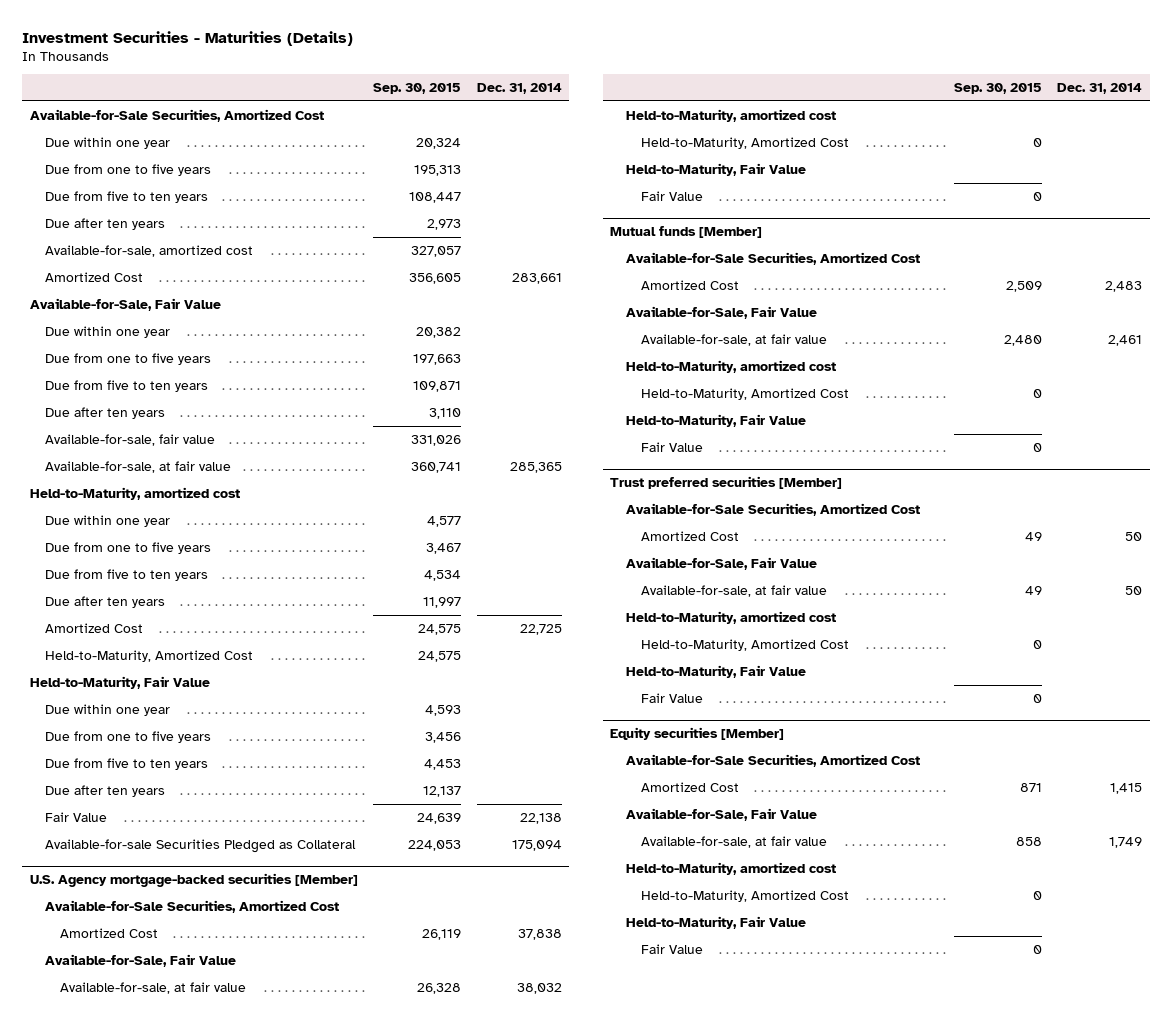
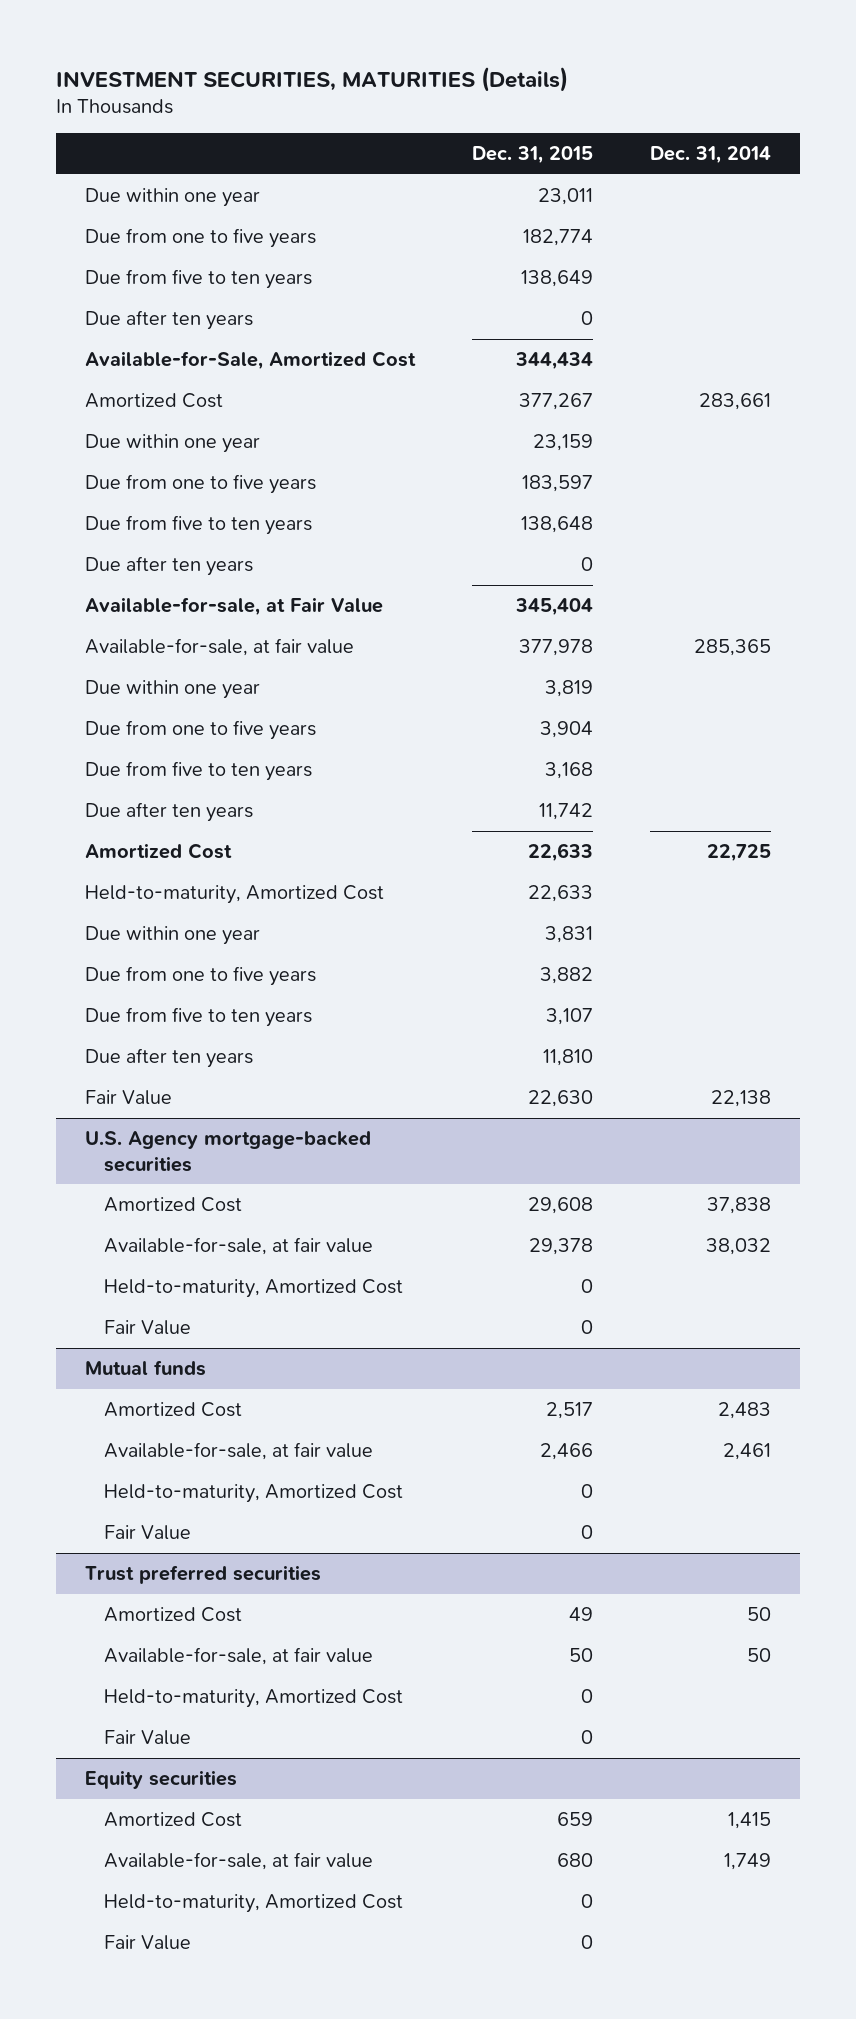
[21,30,353,46] Investment Securities - Maturities (Details) -> [55,66,568,92] INVESTMENT SECURITIES, MATURITIES (Details)
[373,82,462,94] Sep. 30, 2015 -> none
none -> [471,146,593,165] Dec. 31, 2015
[29,108,324,122] Available-for-Sale Securities, Amortized Cost -> none
[45,244,254,257] Available-for-sale, amortized cost -> [84,351,416,371] Available-for-Sale, Amortized Cost
[29,297,221,311] Available-for-Sale, Fair Value -> none
[45,433,216,446] Available-for-sale, fair value -> [84,597,383,617] Available-for-sale, at Fair Value
[29,486,240,500] Held-to-Maturity, amortized cost -> none
[29,675,210,689] Held-to-Maturity, Fair Value -> none
[45,649,254,662] Held-to-Maturity, Amortized Cost -> [84,885,384,905] Held-to-maturity, Amortized Cost
[45,838,357,853] Available-for-sale Securities Pledged as Collateral -> none
[45,899,340,913] Available-for-Sale Securities, Amortized Cost -> none
[29,873,358,888] U.S. Agency mortgage-backed securities [Member] -> [84,1131,371,1172] U.S. Agency mortgage-backed securities
[45,953,237,967] Available-for-Sale, Fair Value -> none
[625,108,836,122] Held-to-Maturity, amortized cost -> none
[625,162,806,176] Held-to-Maturity, Fair Value -> none
[641,136,850,149] Held-to-Maturity, Amortized Cost -> [103,1279,403,1299] Held-to-maturity, Amortized Cost
[625,251,920,265] Available-for-Sale Securities, Amortized Cost -> none
[610,226,763,239] Mutual funds [Member] -> [84,1360,206,1377] Mutual funds
[625,305,817,319] Available-for-Sale, Fair Value -> none
[625,359,836,373] Held-to-Maturity, amortized cost -> none
[625,413,806,427] Held-to-Maturity, Fair Value -> none
[641,387,850,400] Held-to-Maturity, Amortized Cost -> [103,1484,403,1504] Held-to-maturity, Amortized Cost
[625,502,920,516] Available-for-Sale Securities, Amortized Cost -> none
[610,476,843,490] Trust preferred securities [Member] -> [84,1565,321,1585] Trust preferred securities
[625,556,817,570] Available-for-Sale, Fair Value -> none
[625,610,836,624] Held-to-Maturity, amortized cost -> none
[625,664,806,678] Held-to-Maturity, Fair Value -> none
[641,638,850,651] Held-to-Maturity, Amortized Cost -> [103,1689,403,1709] Held-to-maturity, Amortized Cost
[625,753,920,767] Available-for-Sale Securities, Amortized Cost -> none
[610,727,785,741] Equity securities [Member] -> [84,1770,237,1790] Equity securities
[625,807,817,821] Available-for-Sale, Fair Value -> none
[625,861,836,875] Held-to-Maturity, amortized cost -> none
[625,915,806,929] Held-to-Maturity, Fair Value -> none
[641,889,850,902] Held-to-Maturity, Amortized Cost -> [103,1894,403,1914] Held-to-maturity, Amortized Cost

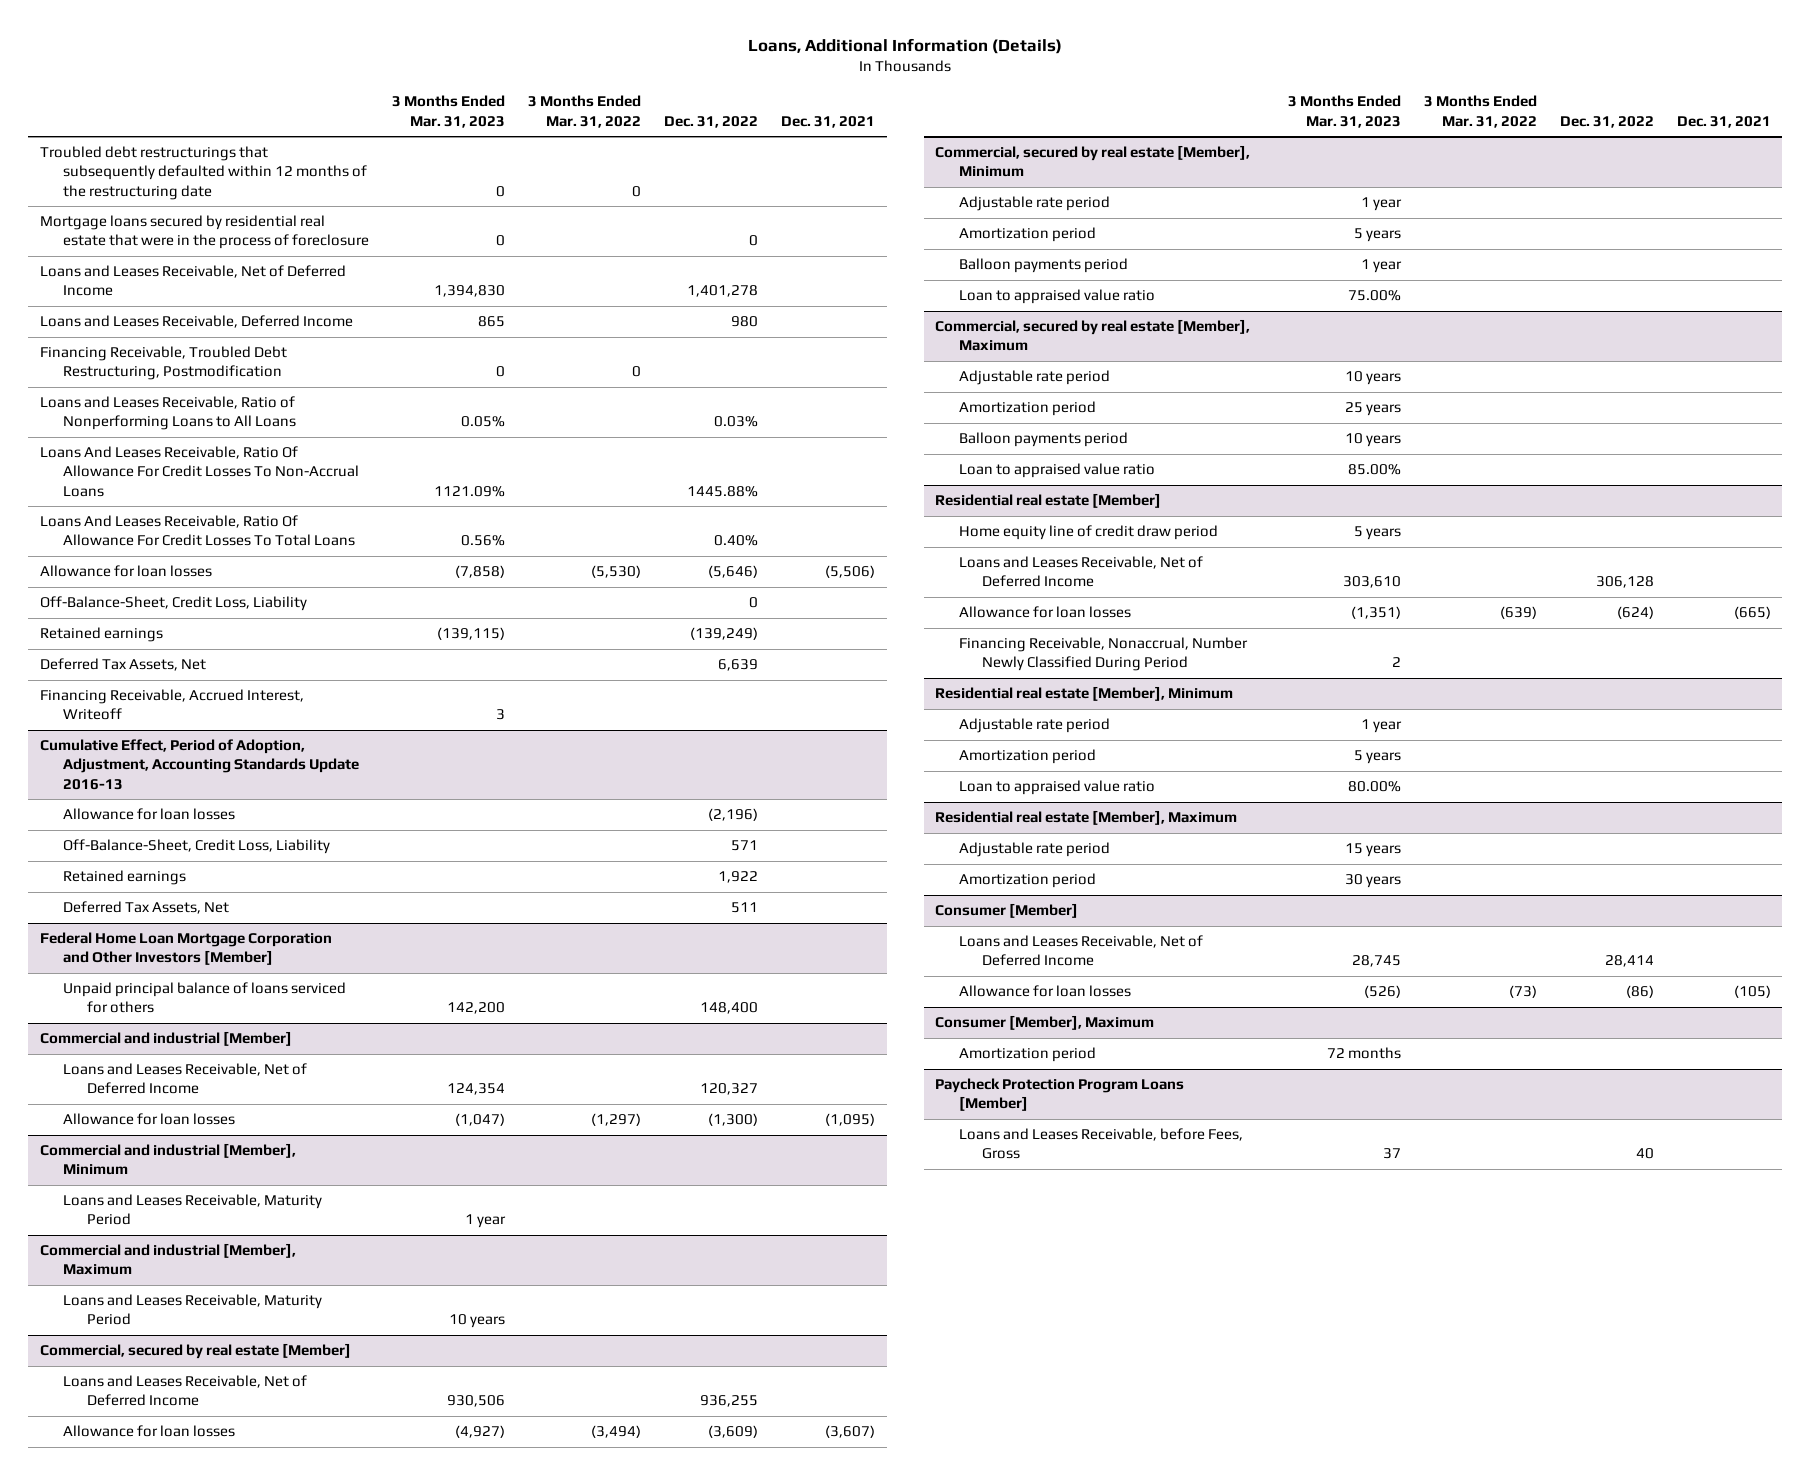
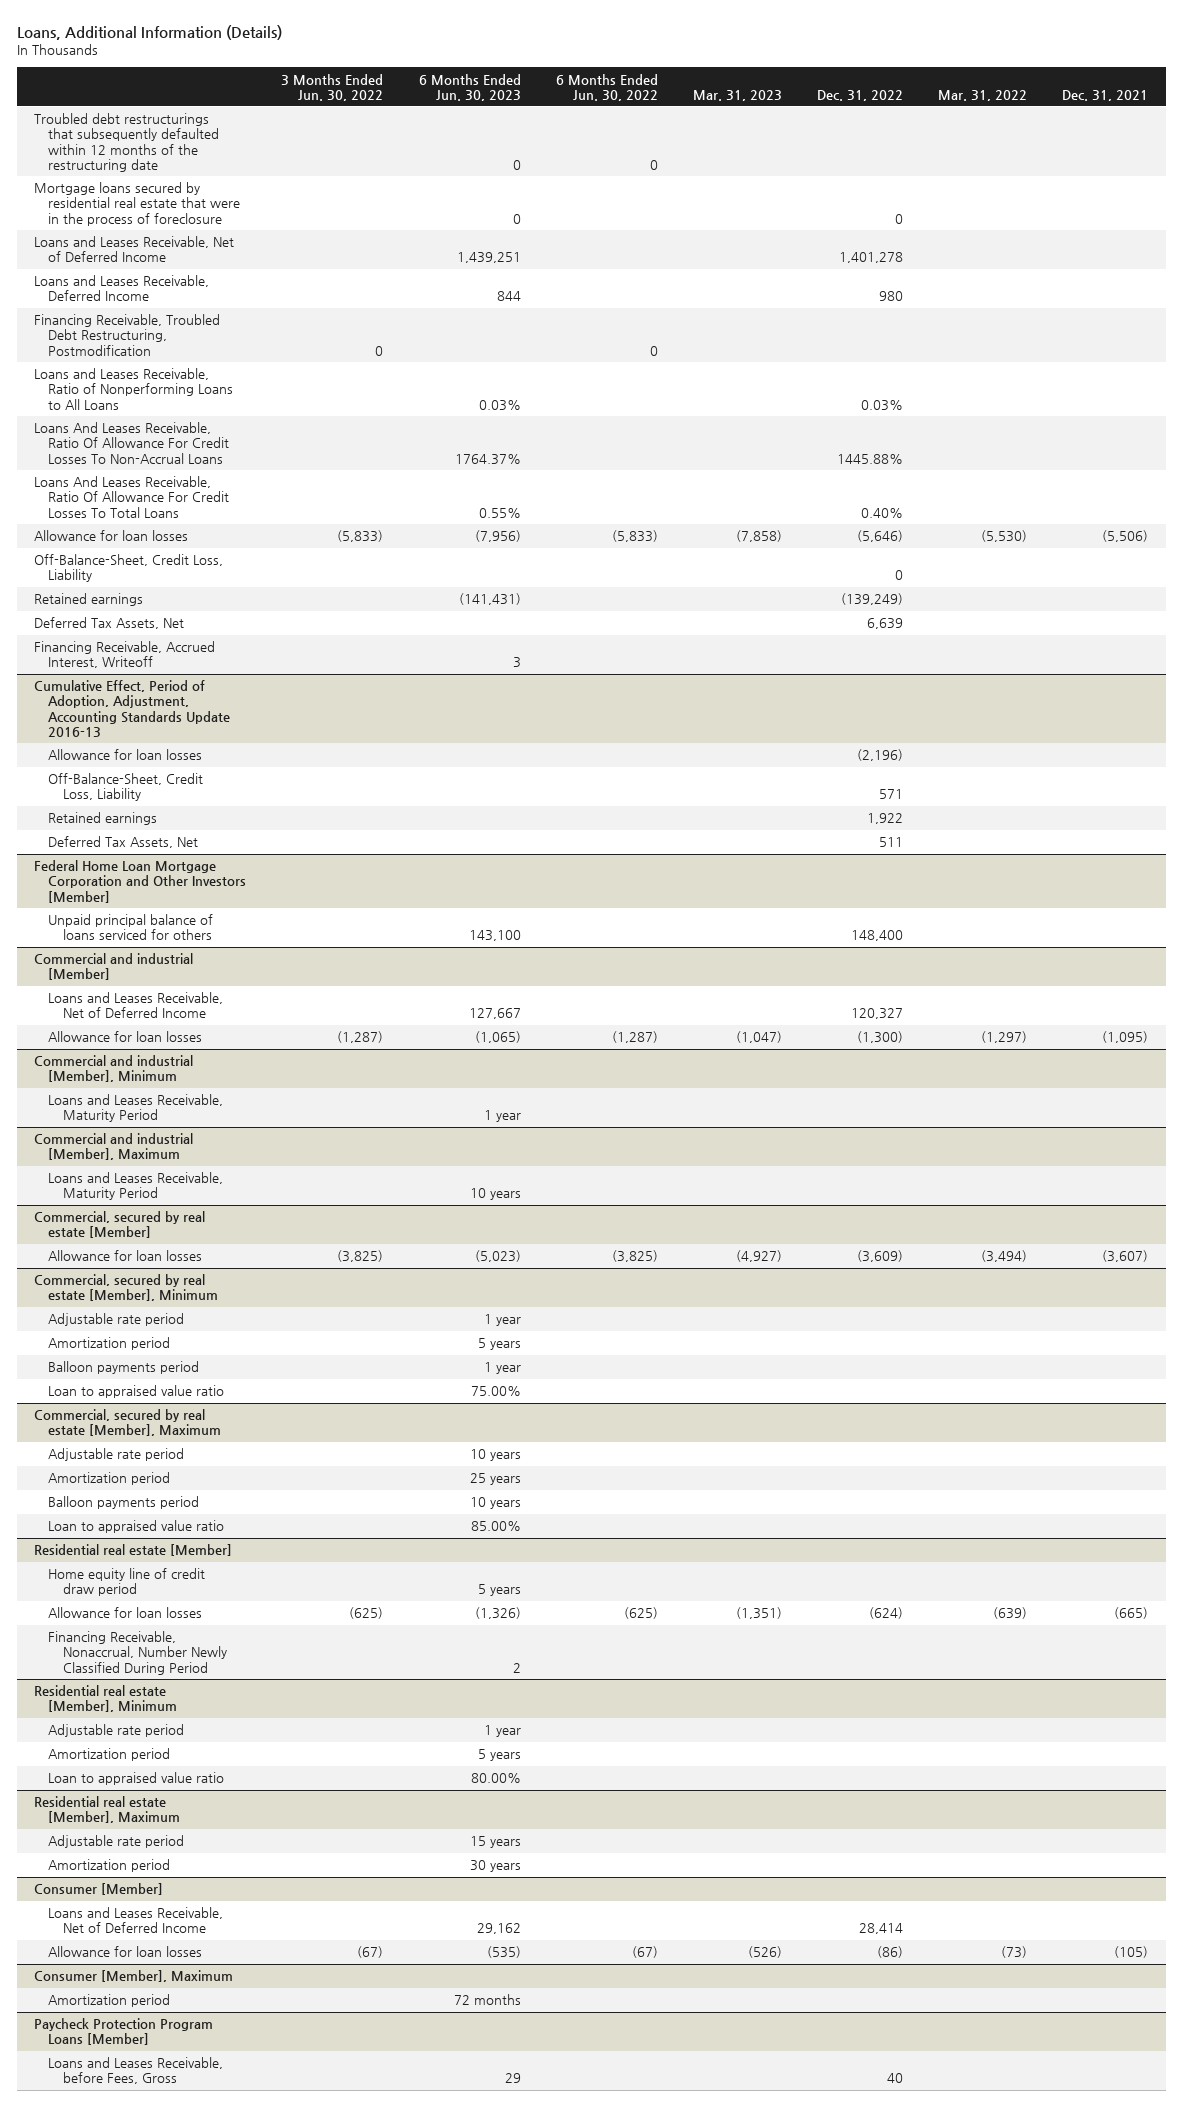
[392,95,506,128] 3 Months Ended Mar. 31, 2023 -> none
[528,95,642,128] 3 Months Ended Mar. 31, 2022 -> none
none -> [281,73,384,101] 3 Months Ended Jun. 30, 2022
none -> [418,73,521,101] 6 Months Ended Jun. 30, 2023
none -> [555,73,658,101] 6 Months Ended Jun. 30, 2022
none -> [692,89,782,101] Mar. 31, 2023
none -> [937,89,1027,101] Mar. 31, 2022
[63,1375,308,1407] Loans and Leases Receivable, Net of Deferred Income -> none
[958,556,1203,588] Loans and Leases Receivable, Net of Deferred Income -> none

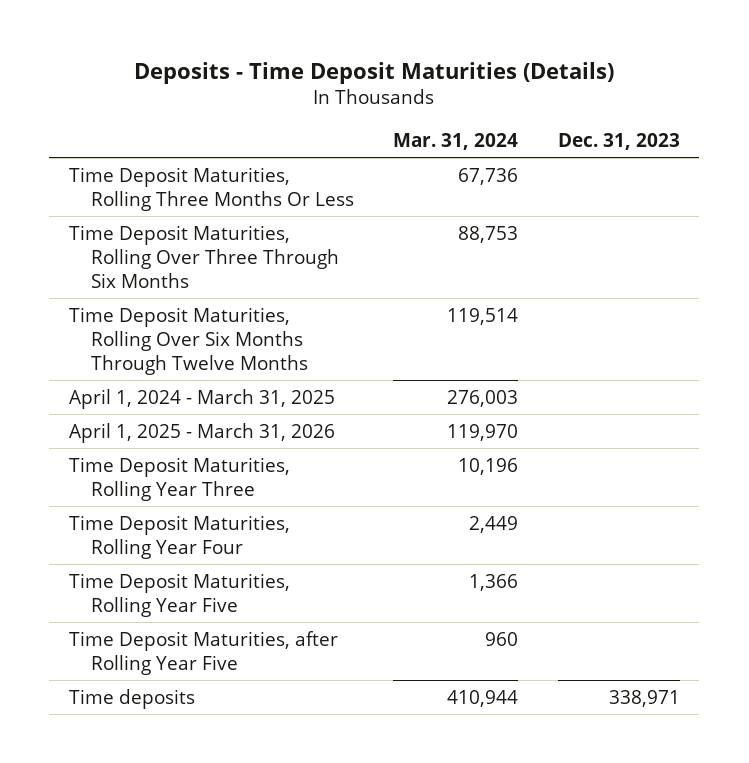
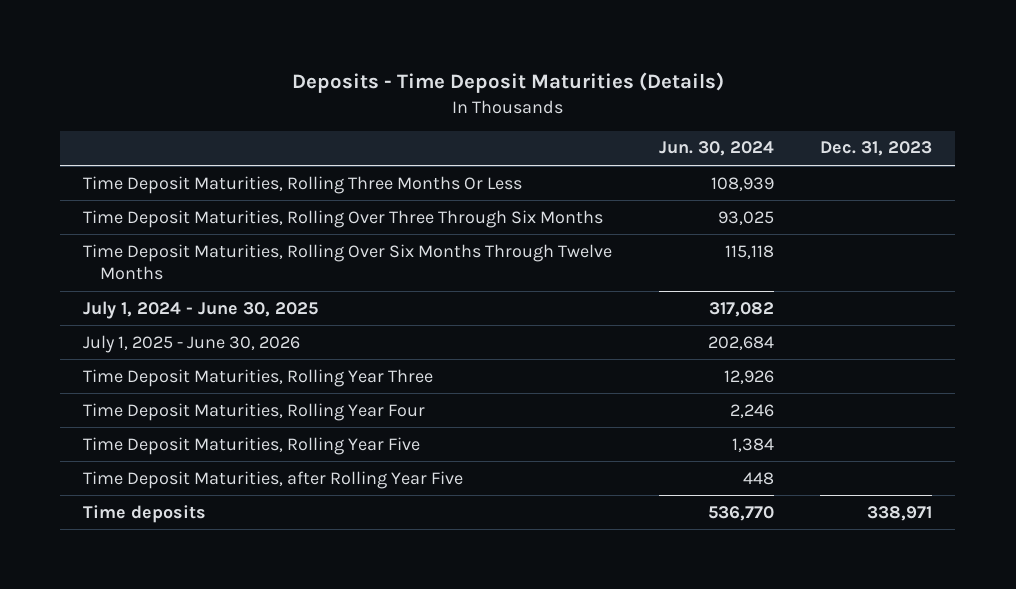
[393,132,519,150] Mar. 31, 2024 -> none
none -> [658,141,774,157] Jun. 30, 2024
[69,388,336,409] April 1, 2024 - March 31, 2025 -> [83,300,319,319] July 1, 2024 - June 30, 2025
[69,422,336,443] April 1, 2025 - March 31, 2026 -> [83,334,301,353] July 1, 2025 - June 30, 2026

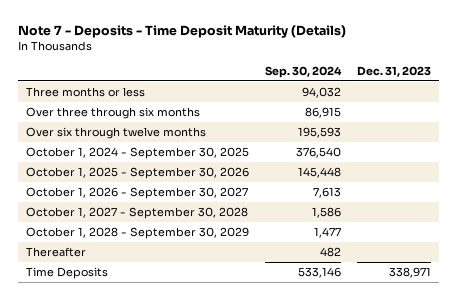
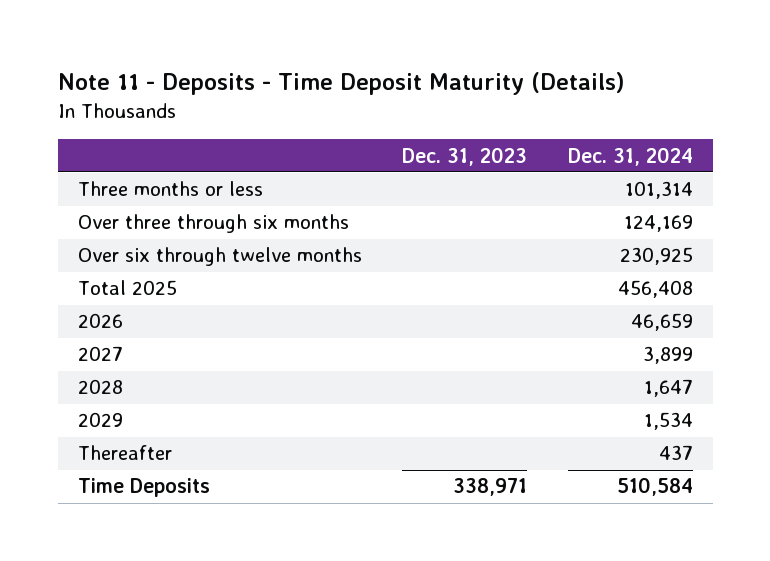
[18,25,347,39] Note 7 - Deposits - Time Deposit Maturity (Details) -> [57,71,625,95] Note 11 - Deposits - Time Deposit Maturity (Details)
[264,65,342,78] Sep. 30, 2024 -> none
none -> [567,146,693,166] Dec. 31, 2024
[26,146,250,159] October 1, 2024 - September 30, 2025 -> [77,280,177,296] Total 2025
[26,166,250,179] October 1, 2025 - September 30, 2026 -> [77,313,123,329] 2026
[26,186,249,199] October 1, 2026 - September 30, 2027 -> [77,346,123,362] 2027
[26,206,249,219] October 1, 2027 - September 30, 2028 -> [77,379,123,395] 2028
[26,226,250,239] October 1, 2028 - September 30, 2029 -> [77,412,123,428] 2029

